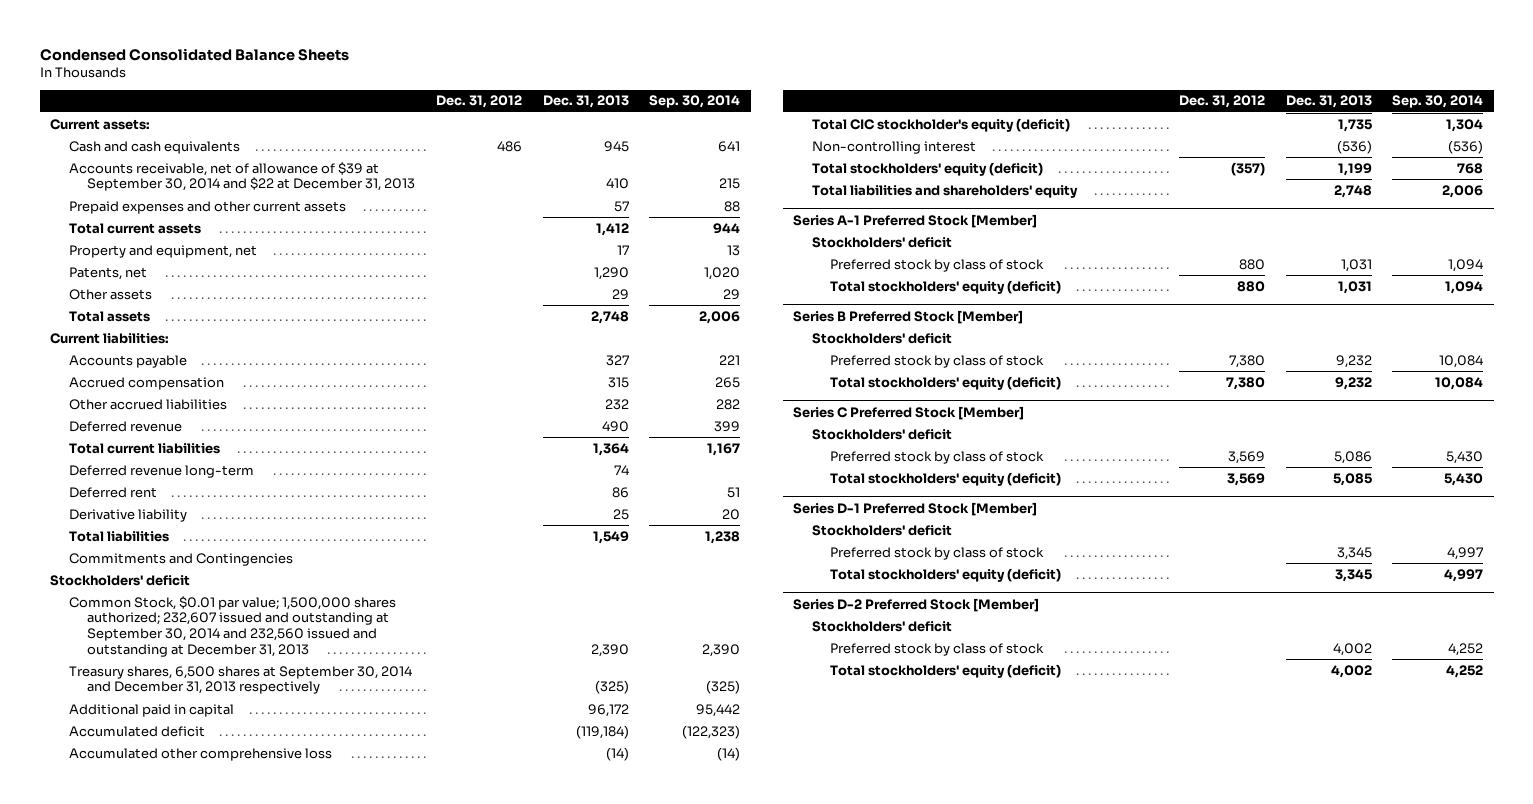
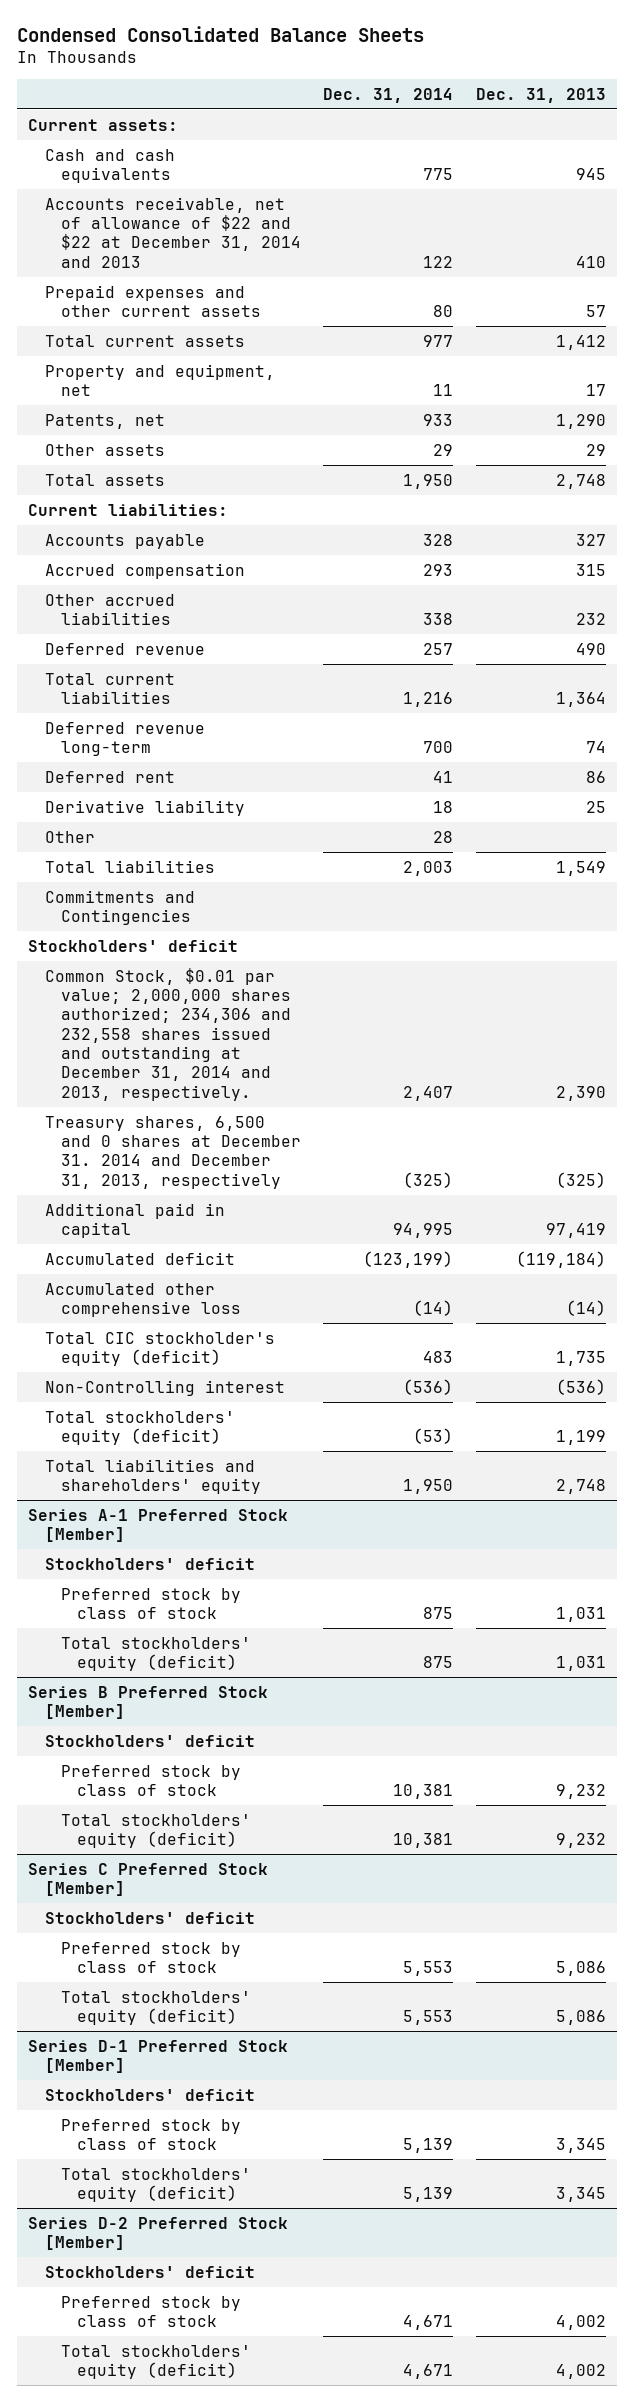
[436,95,523,109] Dec. 31, 2012 -> none
[649,95,741,109] Sep. 30, 2014 -> none
none -> [323,87,454,103] Dec. 31, 2014
[68,161,416,192] Accounts receivable, net of allowance of $39 at September 30, 2014 and $22 at December 31, 2013 -> [44,196,301,268] Accounts receivable, net of allowance of $22 and $22 at December 31, 2014 and 2013
none -> [44,830,95,843] Other
[68,595,396,657] Common Stock, $0.01 par value; 1,500,000 shares authorized; 232,607 issued and outstanding at September 30, 2014 and 232,560 issued and outstanding at December 31, 2013 -> [44,967,291,1101] Common Stock, $0.01 par value; 2,000,000 shares authorized; 234,306 and 232,558 shares issued and outstanding at December 31, 2014 and 2013, respectively.
[68,665,412,695] Treasury shares, 6,500 shares at September 30, 2014 and December 31, 2013 respectively -> [44,1115,301,1189] Treasury shares, 6,500 and 0 shares at December 31. 2014 and December 31, 2013, respectively
[587,703,629,717] 96,172 -> [545,1223,606,1239] 97,419
[811,140,976,154] Non-controlling interest -> [44,1379,285,1396] Non-Controlling interest
[1332,472,1372,486] 5,085 -> [555,2010,606,2026] 5,086

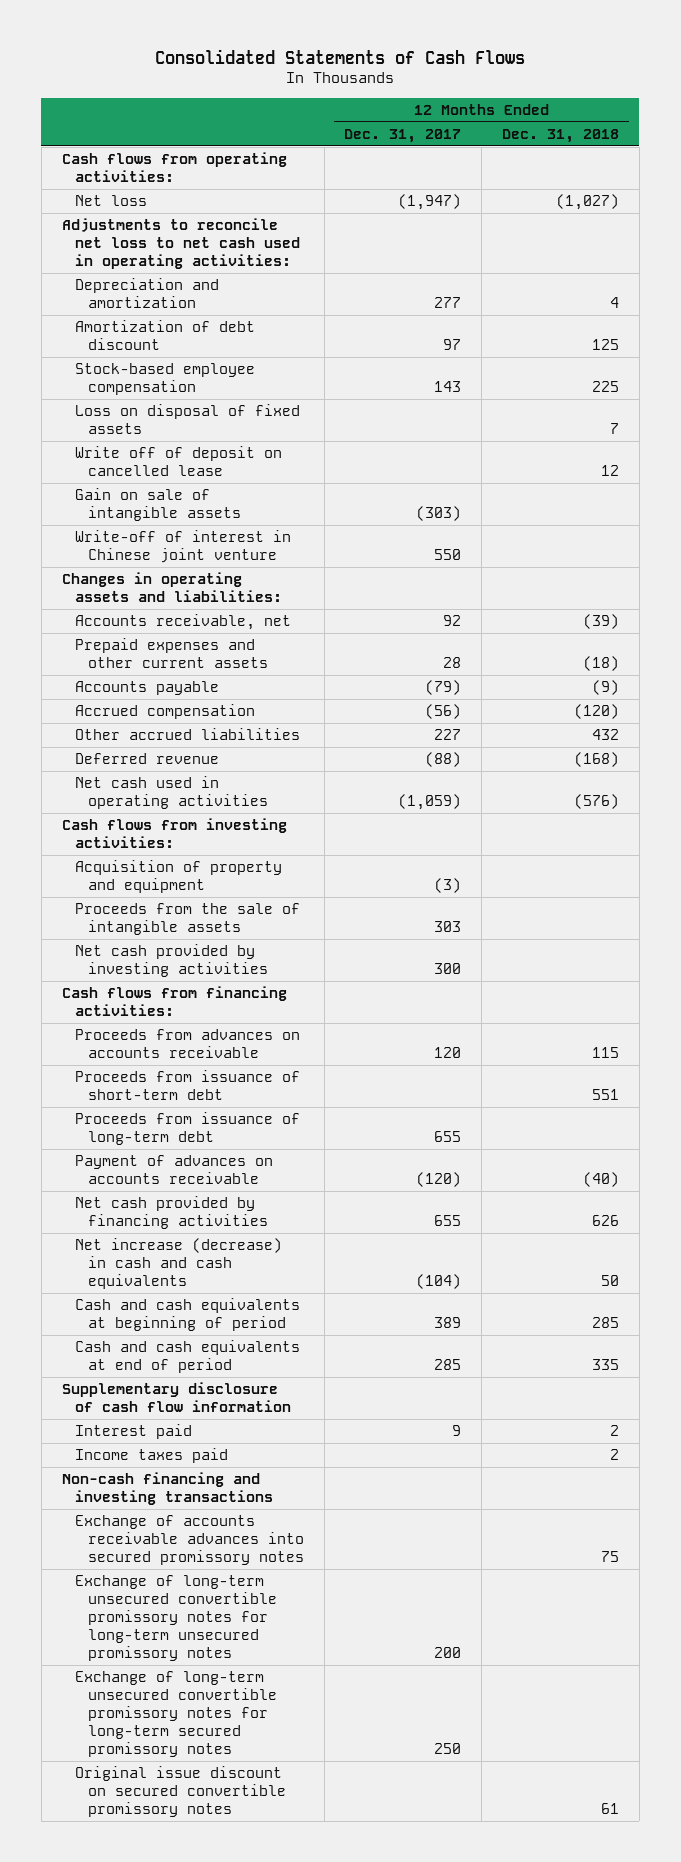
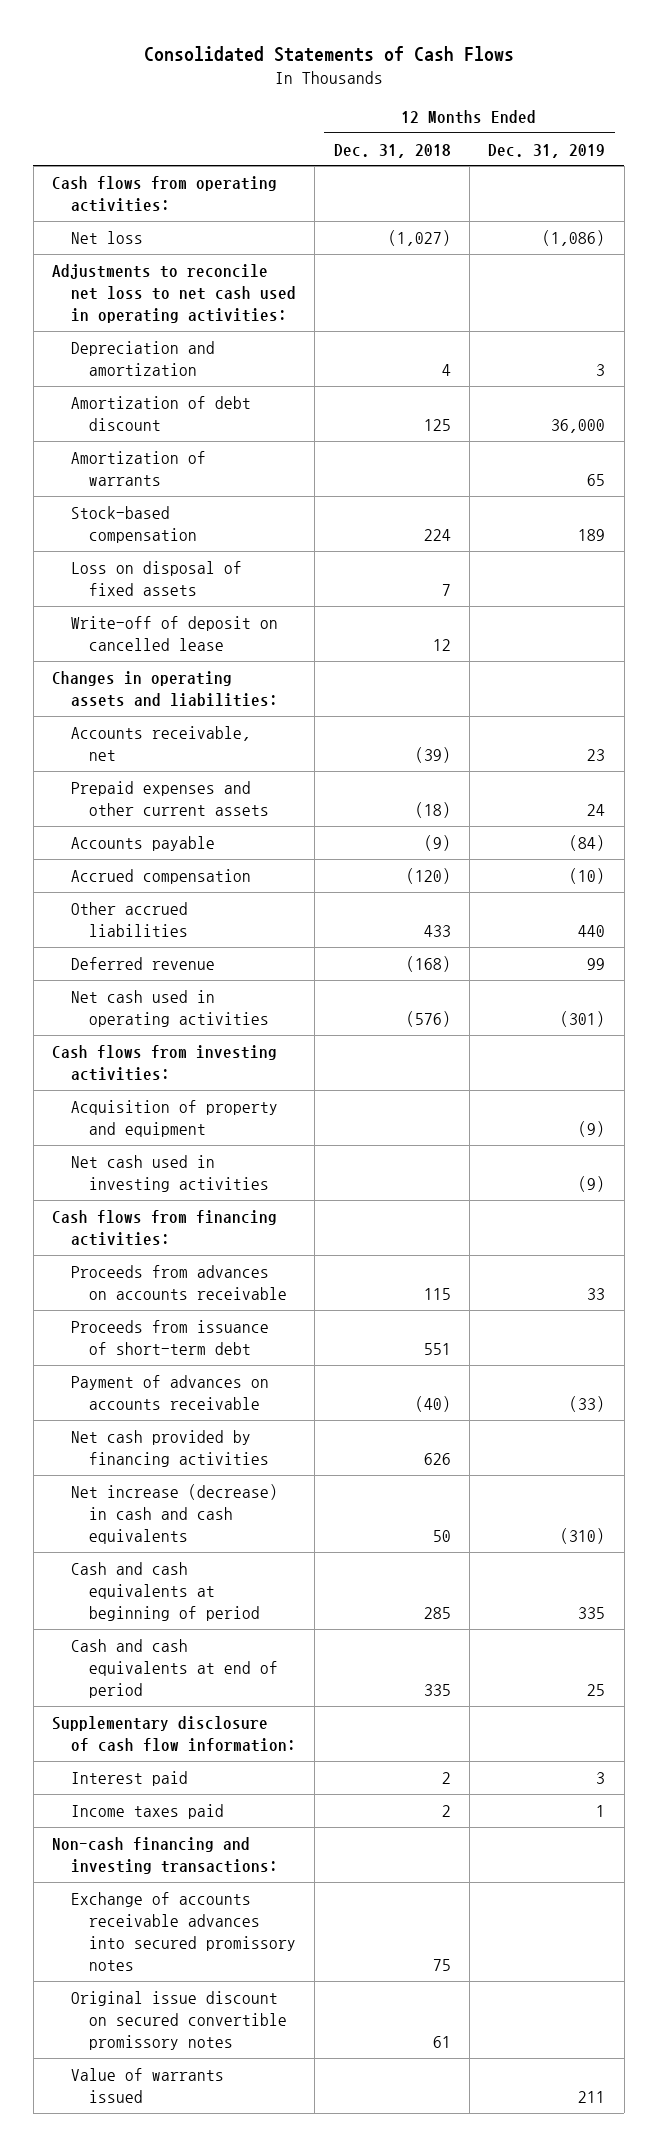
[344,128,462,143] Dec. 31, 2017 -> none
none -> [488,143,606,158] Dec. 31, 2019
none -> [70,450,206,486] Amortization of warrants
[74,362,255,395] Stock-based employee compensation -> [70,505,197,543] Stock-based compensation
[592,380,620,392] 225 -> [423,528,451,541] 224
[74,487,241,521] Gain on sale of intangible assets -> none
[74,529,291,563] Write-off of interest in Chinese joint venture -> none
[74,445,282,476] Write off of deposit on cancelled lease -> [70,615,278,651] Write-off of deposit on cancelled lease
[592,728,620,740] 432 -> [423,924,451,937] 433
[74,902,300,935] Proceeds from the sale of intangible assets -> none
[74,943,268,977] Net cash provided by investing activities -> [70,1154,269,1192] Net cash used in investing activities
[74,1111,300,1145] Proceeds from issuance of long-term debt -> none
[61,1381,291,1412] Supplementary disclosure of cash flow information -> [52,1715,296,1752] Supplementary disclosure of cash flow information:
[61,1471,273,1505] Non-cash financing and investing transactions -> [52,1836,278,1874] Non-cash financing and investing transactions:
[74,1574,277,1661] Exchange of long-term unsecured convertible promissory notes for long-term unsecured promissory notes -> none
[74,1670,277,1757] Exchange of long-term unsecured convertible promissory notes for long-term secured promissory notes -> none
none -> [70,2067,224,2103] Value of warrants issued

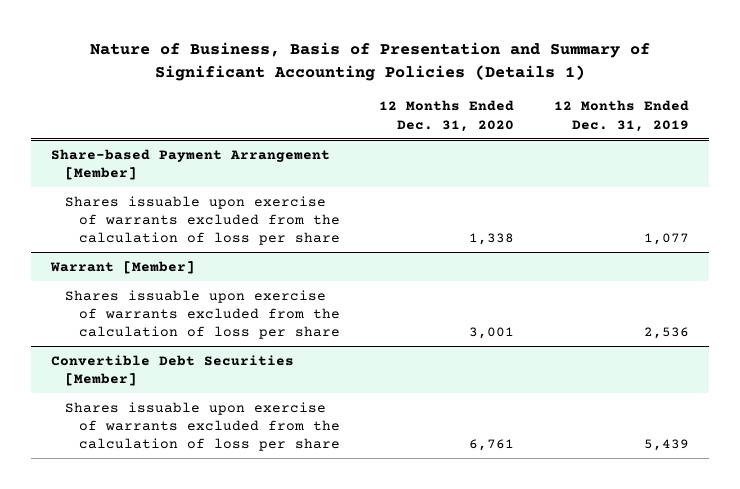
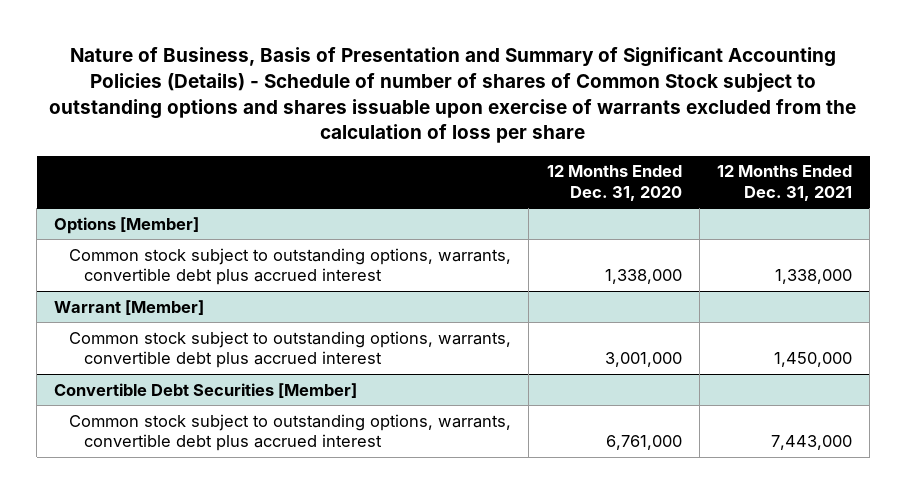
[90,42,651,81] Nature of Business, Basis of Presentation and Summary of Significant Accounting Policies (Details 1) -> [49,47,857,144] Nature of Business, Basis of Presentation and Summary of Significant Accounting Policies (Details) - Schedule of number of shares of Common Stock subject to outstanding options and shares issuable upon exercise of warrants excluded from the calculation of loss per share
[554,100,690,132] 12 Months Ended Dec. 31, 2019 -> none
none -> [716,165,852,201] 12 Months Ended Dec. 31, 2021
[64,195,340,246] Shares issuable upon exercise of warrants excluded from the calculation of loss per share -> none
[51,148,331,180] Share-based Payment Arrangement [Member] -> [54,216,200,234] Options [Member]
none -> [69,247,512,286] Common stock subject to outstanding options, warrants, convertible debt plus accrued interest
[64,289,340,340] Shares issuable upon exercise of warrants excluded from the calculation of loss per share -> none
none -> [69,330,512,369] Common stock subject to outstanding options, warrants, convertible debt plus accrued interest
[64,401,340,452] Shares issuable upon exercise of warrants excluded from the calculation of loss per share -> none
none -> [69,413,512,452] Common stock subject to outstanding options, warrants, convertible debt plus accrued interest

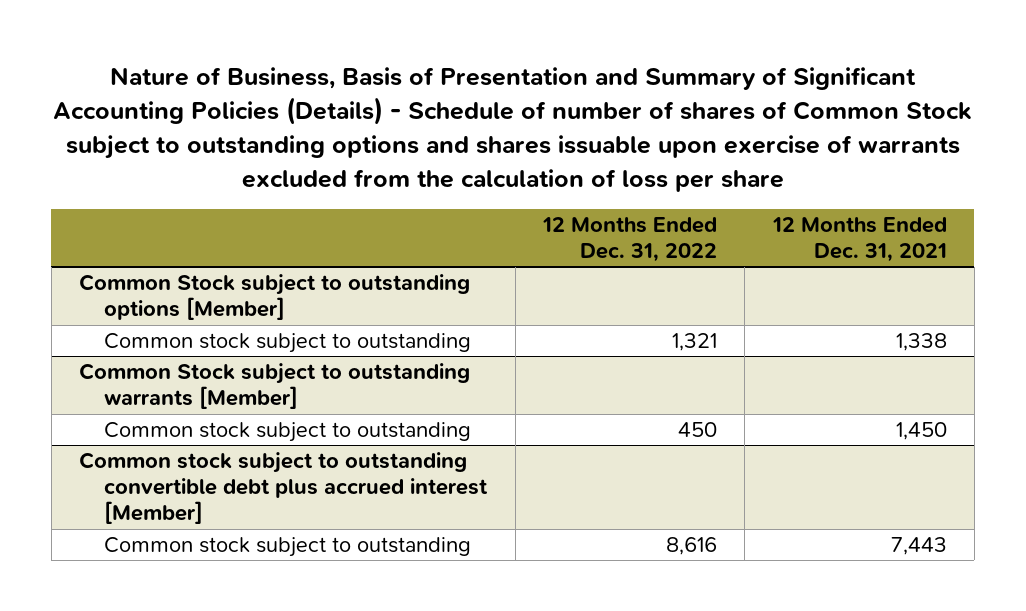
[546,165,682,201] 12 Months Ended Dec. 31, 2020 -> none
none -> [541,216,717,263] 12 Months Ended Dec. 31, 2022
[54,216,200,234] Options [Member] -> [79,274,471,321] Common Stock subject to outstanding options [Member]
[69,247,512,286] Common stock subject to outstanding options, warrants, convertible debt plus accrued interest -> [104,333,472,354] Common stock subject to outstanding
[774,269,852,285] 1,338,000 -> [895,333,947,352] 1,338
[54,299,205,315] Warrant [Member] -> [79,363,471,410] Common Stock subject to outstanding warrants [Member]
[69,330,512,369] Common stock subject to outstanding options, warrants, convertible debt plus accrued interest -> [104,422,472,443] Common stock subject to outstanding
[773,352,852,368] 1,450,000 -> [895,422,947,441] 1,450
[54,382,358,398] Convertible Debt Securities [Member] -> [79,452,489,525] Common stock subject to outstanding convertible debt plus accrued interest [Member]
[69,413,512,452] Common stock subject to outstanding options, warrants, convertible debt plus accrued interest -> [104,537,472,558] Common stock subject to outstanding
[770,435,852,451] 7,443,000 -> [890,537,947,556] 7,443

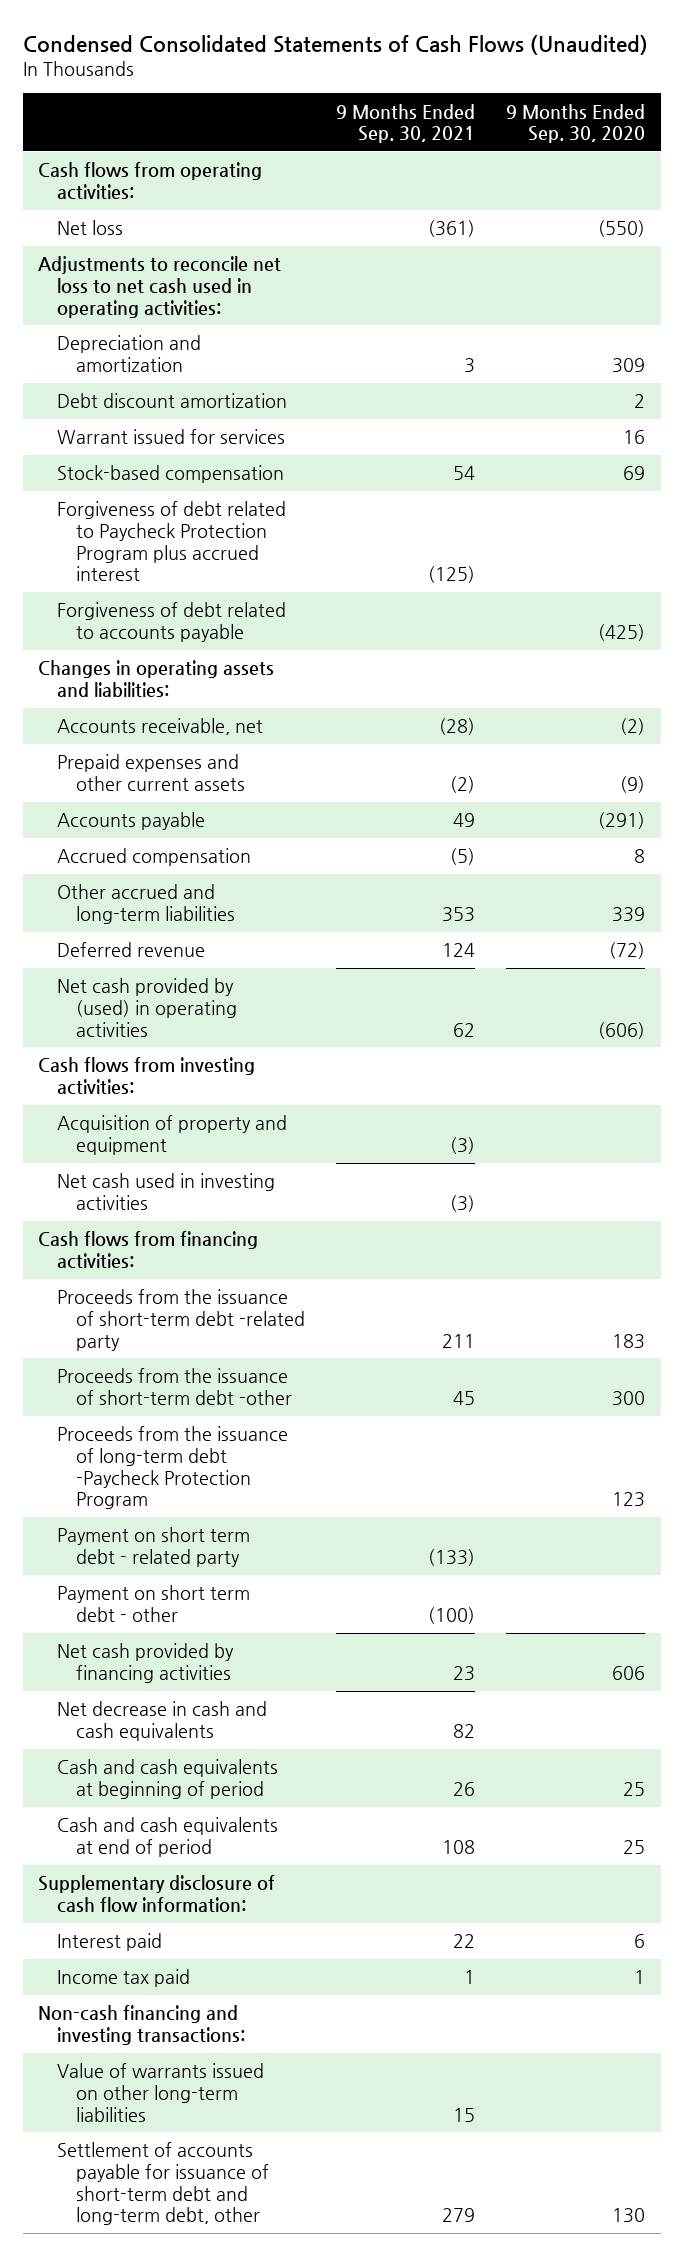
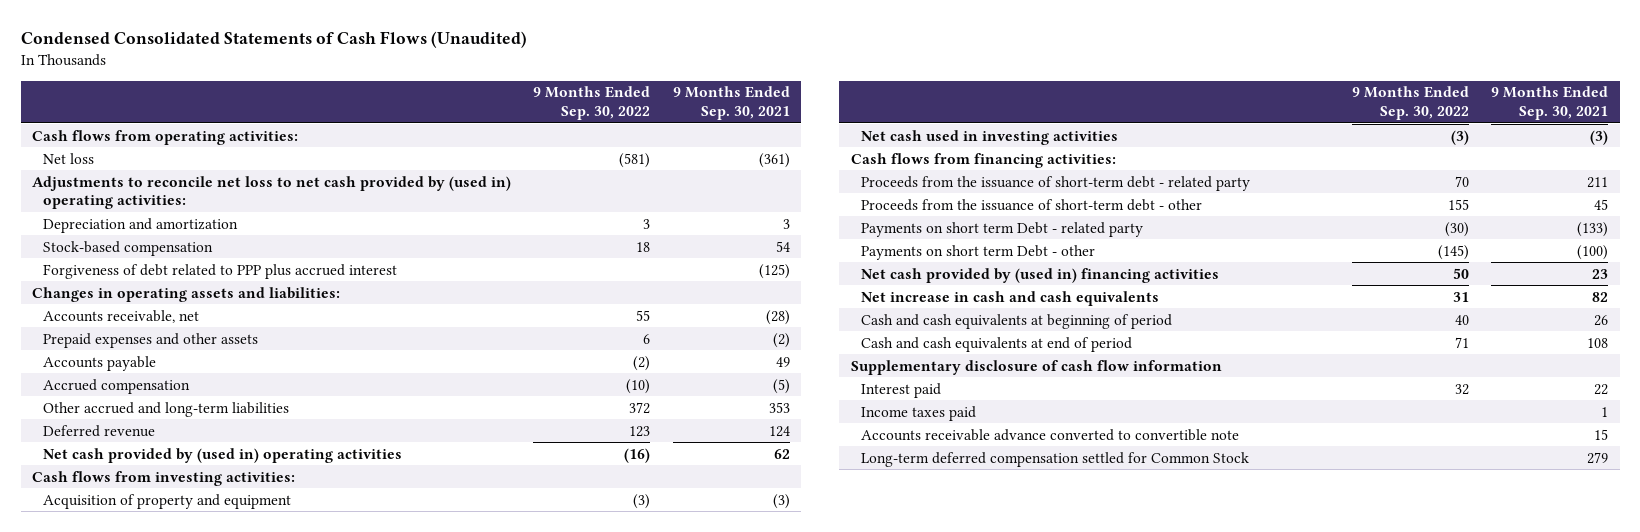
[506,103,646,144] 9 Months Ended Sep. 30, 2020 -> none
none -> [533,86,651,120] 9 Months Ended Sep. 30, 2022
[38,256,282,318] Adjustments to reconcile net loss to net cash used in operating activities: -> [31,175,511,210] Adjustments to reconcile net loss to net cash provided by (used in) operating activities:
[57,393,288,409] Debt discount amortization -> none
[57,429,286,445] Warrant issued for services -> none
[57,602,287,642] Forgiveness of debt related to accounts payable -> none
[57,501,287,582] Forgiveness of debt related to Paycheck Protection Program plus accrued interest -> [42,263,397,279] Forgiveness of debt related to PPP plus accrued interest
[57,754,246,791] Prepaid expenses and other current assets -> [42,332,258,348] Prepaid expenses and other assets
[57,978,238,1037] Net cash provided by (used) in operating activities -> [42,447,402,463] Net cash provided by (used in) operating activities
[57,1426,289,1510] Proceeds from the issuance of long-term debt -Paycheck Protection Program -> none
[57,1289,306,1351] Proceeds from the issuance of short-term debt -related party -> [861,175,1251,191] Proceeds from the issuance of short-term debt - related party
[57,1368,293,1405] Proceeds from the issuance of short-term debt -other -> [861,198,1203,211] Proceeds from the issuance of short-term debt - other
[57,1527,251,1567] Payment on short term debt - related party -> [861,221,1144,237] Payments on short term Debt - related party
[57,1585,251,1622] Payment on short term debt - other -> [861,244,1096,260] Payments on short term Debt - other
[57,1643,235,1683] Net cash provided by financing activities -> [861,267,1220,283] Net cash provided by (used in) financing activities
[57,1701,268,1741] Net decrease in cash and cash equivalents -> [861,290,1160,306] Net increase in cash and cash equivalents
[38,1875,276,1913] Supplementary disclosure of cash flow information: -> [850,359,1222,375] Supplementary disclosure of cash flow information
[38,2005,246,2045] Non-cash financing and investing transactions: -> none
[57,2063,265,2122] Value of warrants issued on other long-term liabilities -> none
[57,1969,191,1988] Income tax paid -> [861,405,977,421] Income taxes paid
none -> [861,428,1240,441] Accounts receivable advance converted to convertible note
[57,2142,270,2226] Settlement of accounts payable for issuance of short-term debt and long-term debt, other -> [861,451,1250,467] Long-term deferred compensation settled for Common Stock

